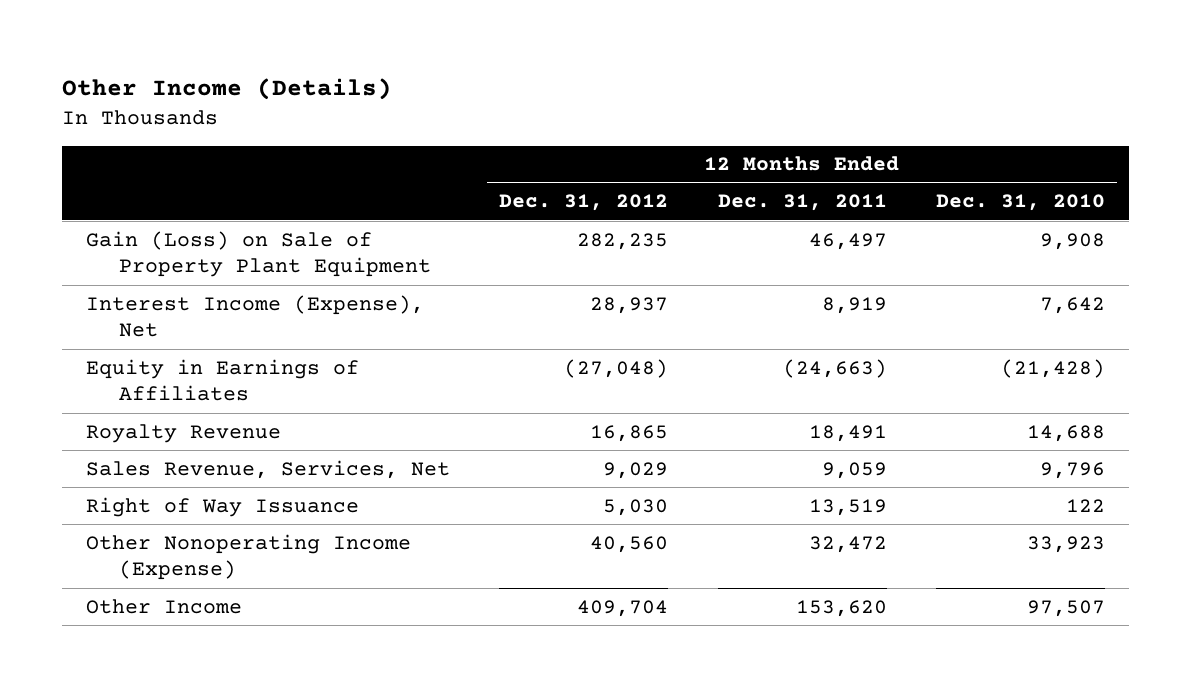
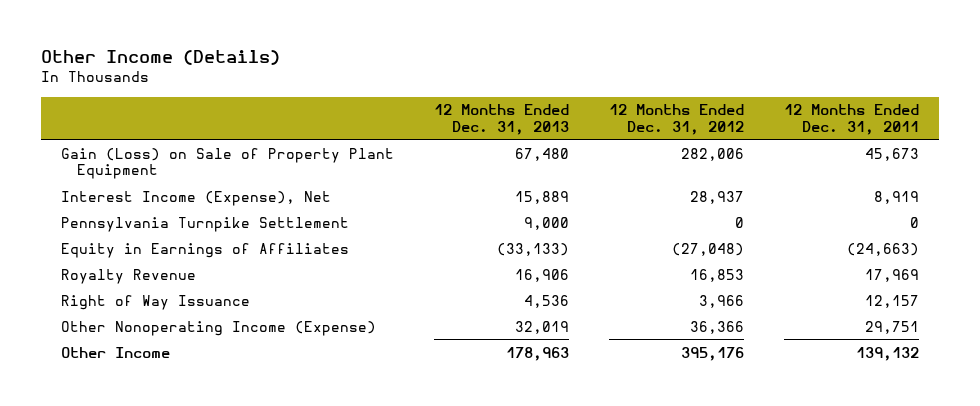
[935,194,1105,212] Dec. 31, 2010 -> none
none -> [434,104,570,135] 12 Months Ended Dec. 31, 2013
[577,232,669,250] 282,235 -> [681,147,745,161] 282,006
[808,232,887,250] 46,497 -> [865,147,920,161] 45,673
none -> [61,216,350,232] Pennsylvania Turnpike Settlement
[86,459,451,479] Sales Revenue, Services, Net -> none
[590,424,669,442] 16,865 -> [690,268,745,282] 16,853
[808,424,887,442] 18,491 -> [865,268,920,282] 17,969
[603,498,669,516] 5,030 -> [699,294,745,308] 3,966
[808,498,887,516] 13,519 -> [865,294,920,308] 12,157
[590,535,669,553] 40,560 -> [690,320,745,334] 36,366
[808,535,887,553] 32,472 -> [865,320,920,334] 29,751
[577,599,669,617] 409,704 -> [681,346,745,361] 395,176
[795,599,887,617] 153,620 -> [856,346,920,361] 139,132

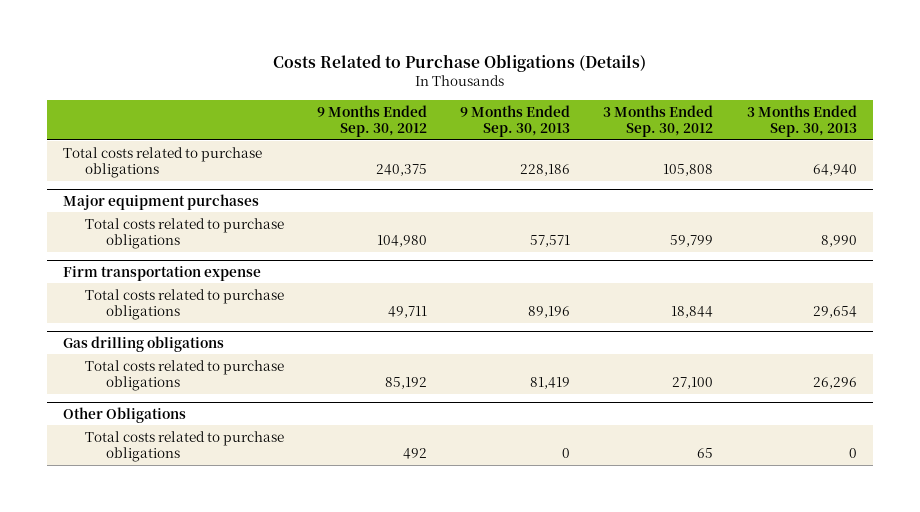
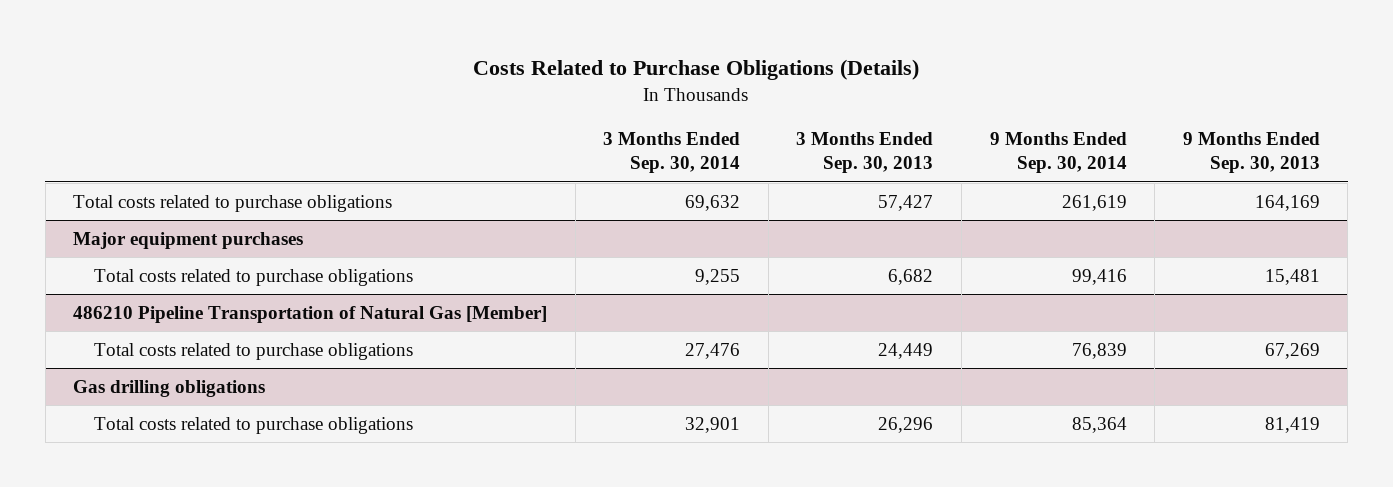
[317,104,428,137] 9 Months Ended Sep. 30, 2012 -> none
[603,104,714,137] 3 Months Ended Sep. 30, 2012 -> none
none -> [603,131,741,174] 3 Months Ended Sep. 30, 2014
none -> [989,131,1127,174] 9 Months Ended Sep. 30, 2014
[520,163,571,176] 228,186 -> [1254,194,1320,211] 164,169
[812,163,857,176] 64,940 -> [878,194,934,211] 57,427
[63,265,262,281] Firm transportation expense -> none
[530,234,571,247] 57,571 -> [1264,268,1320,285] 15,481
[820,234,857,247] 8,990 -> [888,268,934,285] 6,682
none -> [73,305,548,323] 486210 Pipeline Transportation of Natural Gas [Member]
[528,305,571,318] 89,196 -> [1264,342,1320,359] 67,269
[812,305,857,318] 29,654 -> [878,342,934,359] 24,449
[63,406,187,423] Other Obligations -> none
[84,430,284,462] Total costs related to purchase obligations -> none

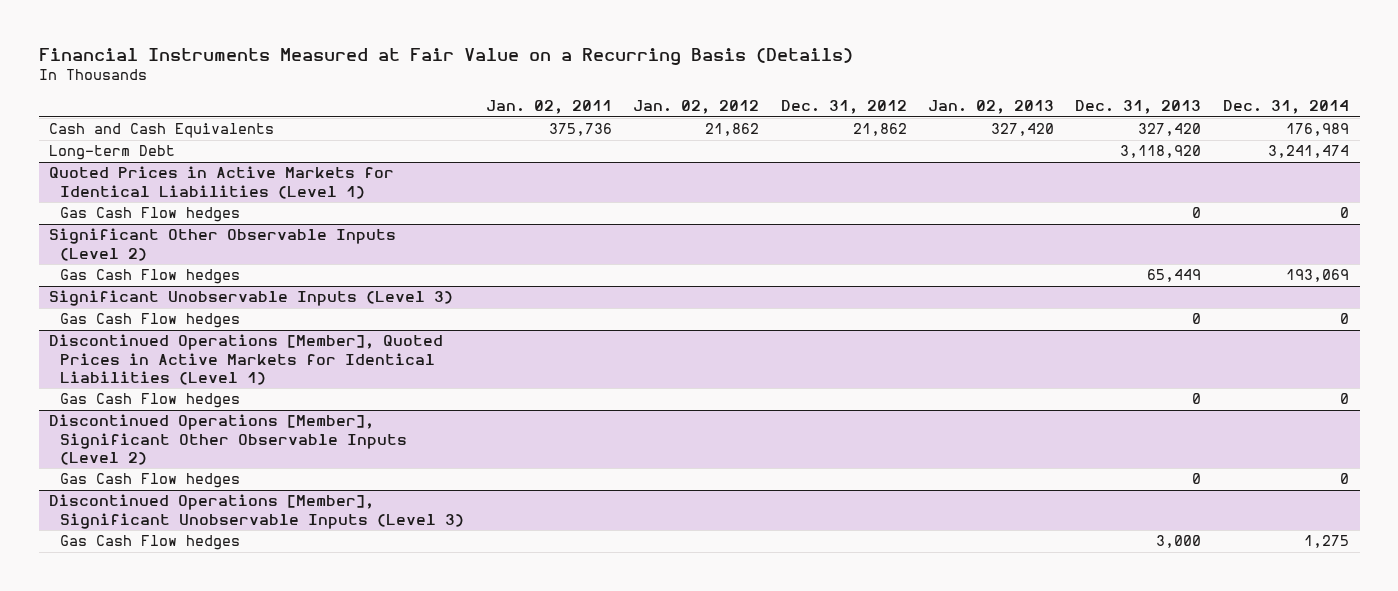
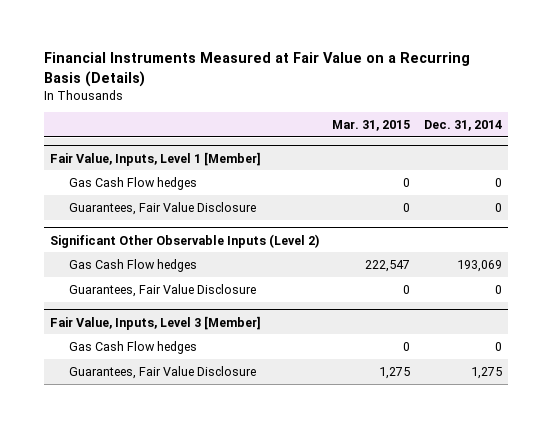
[485,99,612,114] Jan. 02, 2011 -> none
[633,99,760,114] Jan. 02, 2012 -> none
[780,99,907,114] Dec. 31, 2012 -> none
[927,99,1054,114] Jan. 02, 2013 -> none
[1075,99,1202,114] Dec. 31, 2013 -> none
none -> [332,119,411,131] Mar. 31, 2015
[49,123,275,139] Cash and Cash Equivalents -> none
[49,145,176,161] Long-term Debt -> none
[49,166,395,199] Quoted Prices in Active Markets for Identical Liabilities (Level 1) -> [50,151,262,166] Fair Value, Inputs, Level 1 [Member]
none -> [68,201,256,215] Guarantees, Fair Value Disclosure
[60,313,241,329] Gas Cash Flow hedges -> none
[49,334,444,385] Discontinued Operations [Member], Quoted Prices in Active Markets for Identical Liabilities (Level 1) -> none
[60,393,241,409] Gas Cash Flow hedges -> none
[49,414,408,465] Discontinued Operations [Member], Significant Other Observable Inputs (Level 2) -> none
none -> [68,283,256,297] Guarantees, Fair Value Disclosure
[49,290,454,307] Significant Unobservable Inputs (Level 3) -> [50,315,262,330] Fair Value, Inputs, Level 3 [Member]
[49,494,465,529] Discontinued Operations [Member], Significant Unobservable Inputs (Level 3) -> none
[60,535,241,551] Gas Cash Flow hedges -> [68,365,256,379] Guarantees, Fair Value Disclosure

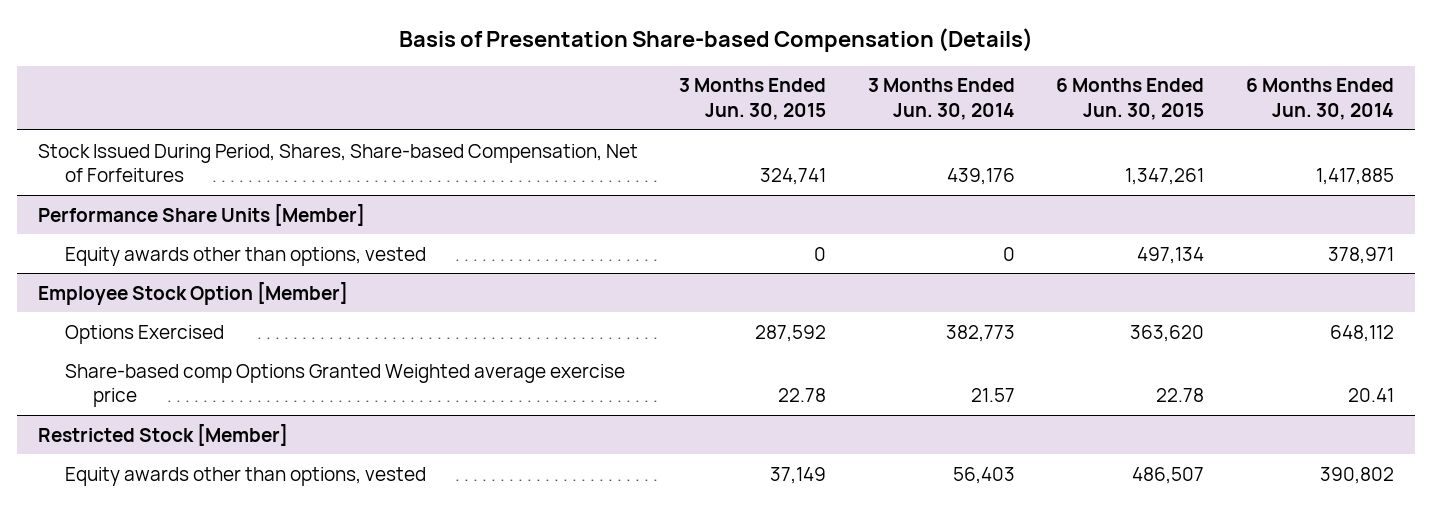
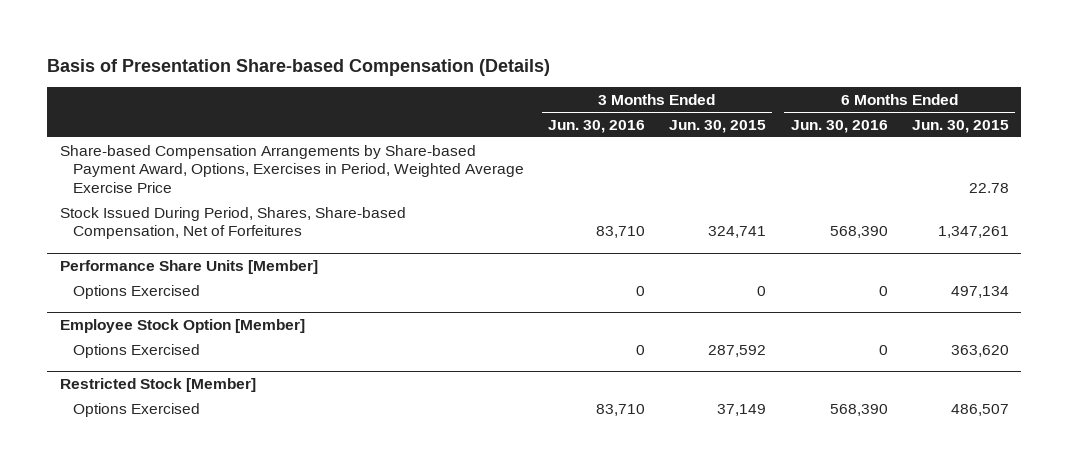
[867,78,1015,121] 3 Months Ended Jun. 30, 2014 -> none
[1246,78,1395,121] 6 Months Ended Jun. 30, 2014 -> none
none -> [548,119,646,133] Jun. 30, 2016
none -> [790,119,888,133] Jun. 30, 2016
none -> [59,144,525,194] Share-based Compensation Arrangements by Share-based Payment Award, Options, Exercises in Period, Weighted Average Exercise Price
[65,246,427,266] Equity awards other than options, vested -> [73,284,201,299] Options Exercised
[65,363,626,408] Share-based comp Options Granted Weighted average exercise price -> none
[65,466,427,486] Equity awards other than options, vested -> [73,402,201,417] Options Exercised

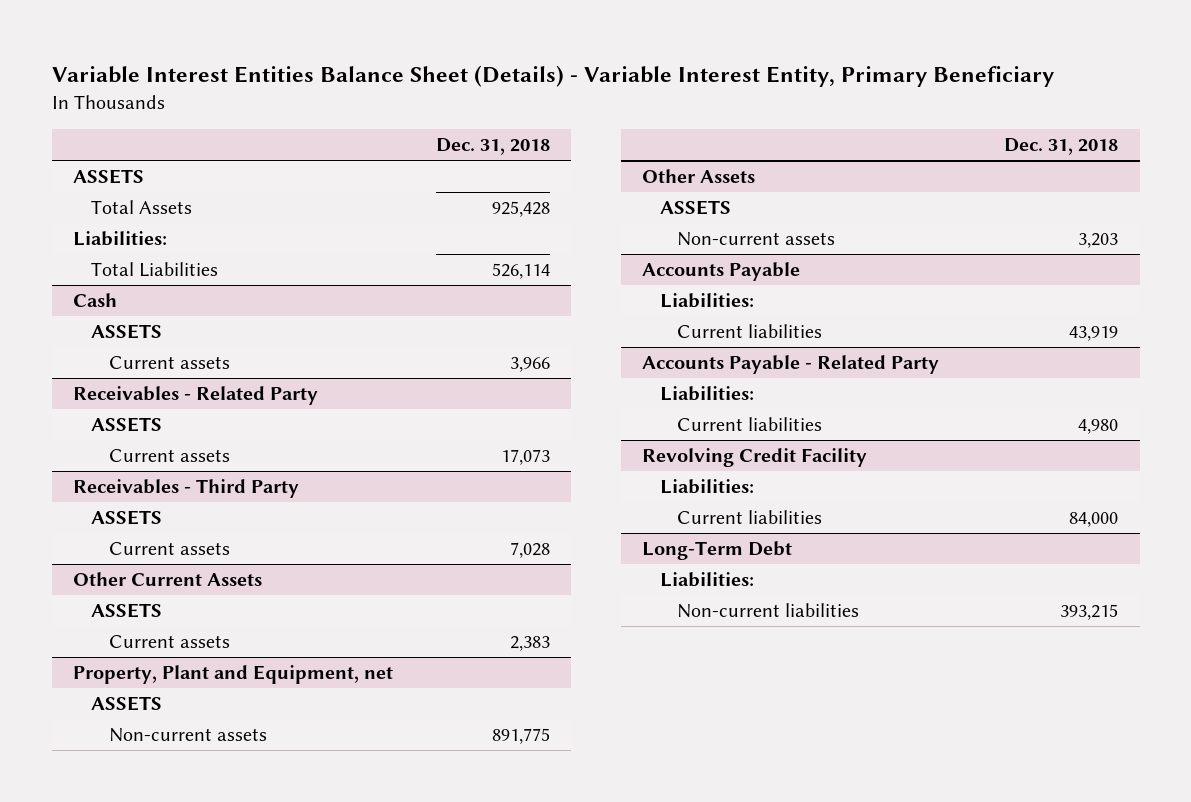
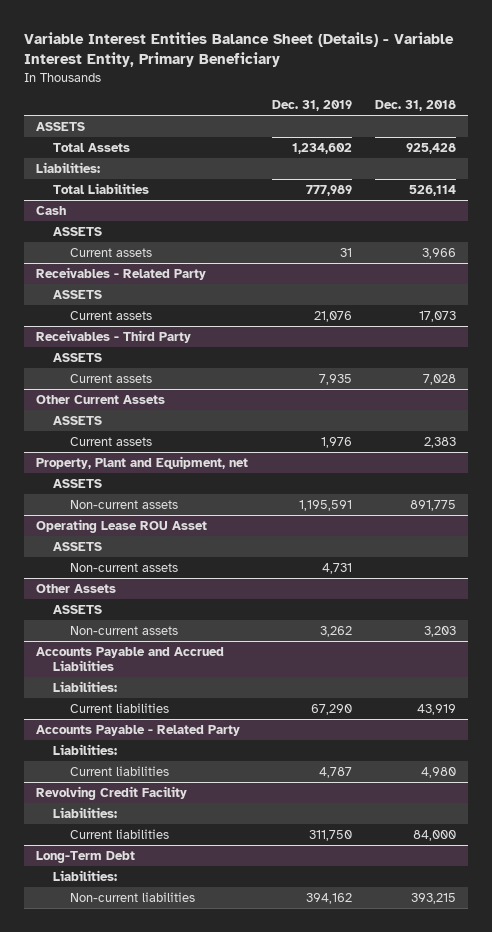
none -> [271,100,352,112] Dec. 31, 2019
none -> [35,518,207,533] Operating Lease ROU Asset
none -> [52,541,102,551] ASSETS
none -> [70,562,179,572] Non-current assets
[641,262,800,282] Accounts Payable -> [35,646,224,672] Accounts Payable and Accrued Liabilities

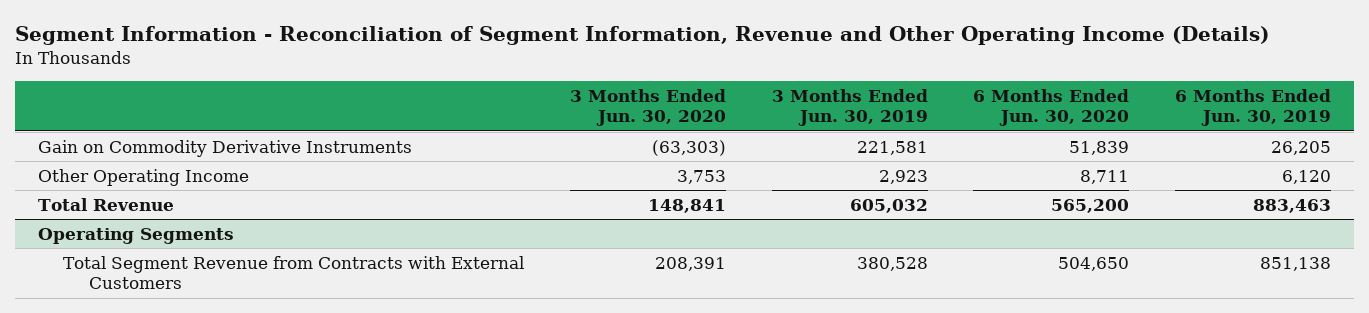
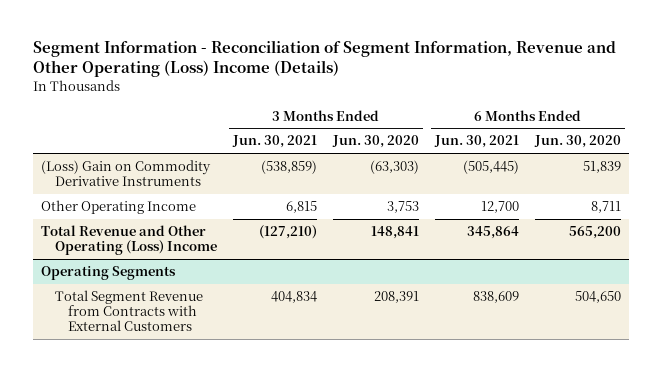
[15,26,1270,46] Segment Information - Reconciliation of Segment Information, Revenue and Other Operating Income (Details) -> [33,40,617,78] Segment Information - Reconciliation of Segment Information, Revenue and Other Operating (Loss) Income (Details)
[771,88,928,126] 3 Months Ended Jun. 30, 2019 -> none
[1175,88,1332,126] 6 Months Ended Jun. 30, 2019 -> none
none -> [231,135,317,149] Jun. 30, 2021
none -> [434,135,520,149] Jun. 30, 2021
[37,139,412,157] Gain on Commodity Derivative Instruments -> [41,160,212,186] (Loss) Gain on Commodity Derivative Instruments
[37,197,174,211] Total Revenue -> [41,225,217,255] Total Revenue and Other Operating (Loss) Income

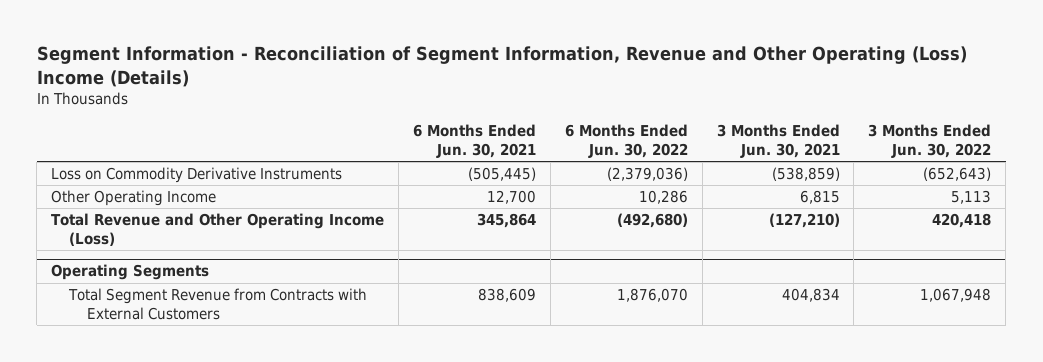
[331,135,419,149] Jun. 30, 2020 -> none
[534,135,622,149] Jun. 30, 2020 -> none
none -> [564,124,688,158] 6 Months Ended Jun. 30, 2022
none -> [868,124,992,158] 3 Months Ended Jun. 30, 2022
[41,160,212,186] (Loss) Gain on Commodity Derivative Instruments -> [51,167,343,184] Loss on Commodity Derivative Instruments
[41,225,217,255] Total Revenue and Other Operating (Loss) Income -> [51,213,385,246] Total Revenue and Other Operating Income (Loss)

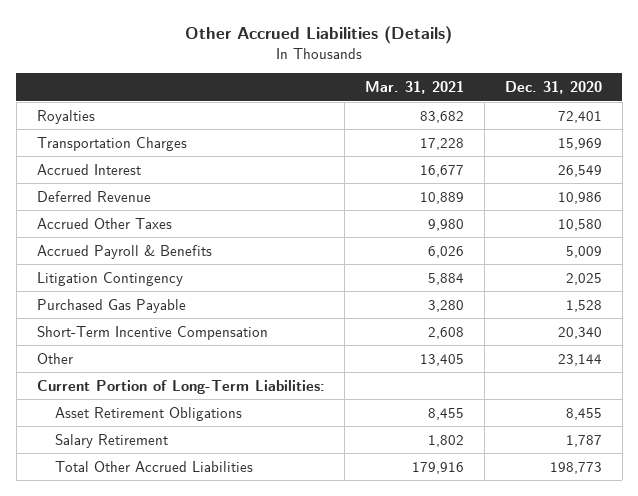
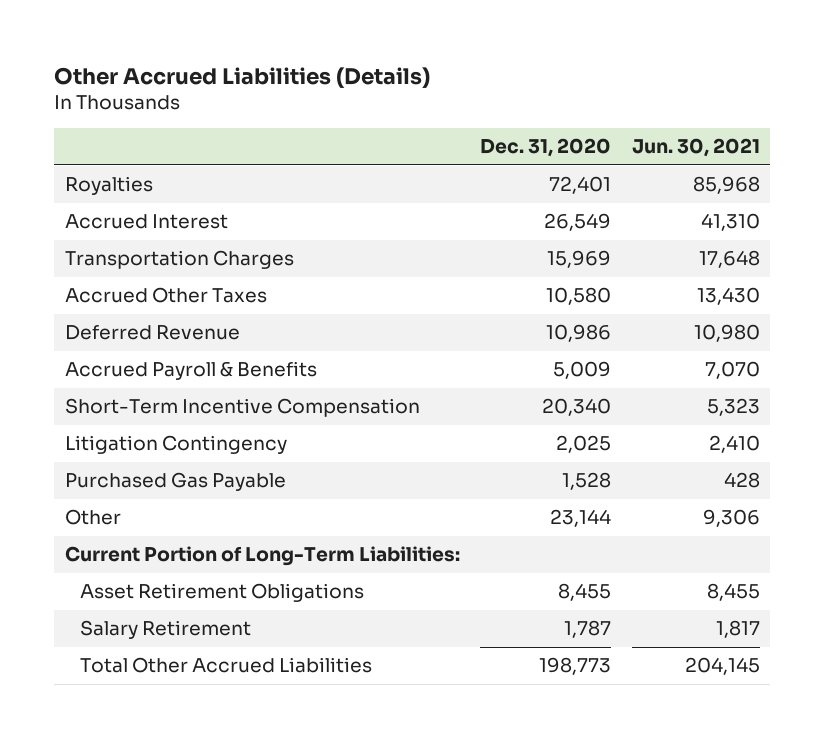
[365,81,465,95] Mar. 31, 2021 -> none
none -> [631,138,760,158] Jun. 30, 2021
[36,136,187,151] Transportation Charges -> [64,250,294,270] Transportation Charges
[36,190,151,202] Deferred Revenue -> [64,325,240,341] Deferred Revenue
[36,325,268,340] Short-Term Incentive Compensation -> [64,398,420,418] Short-Term Incentive Compensation

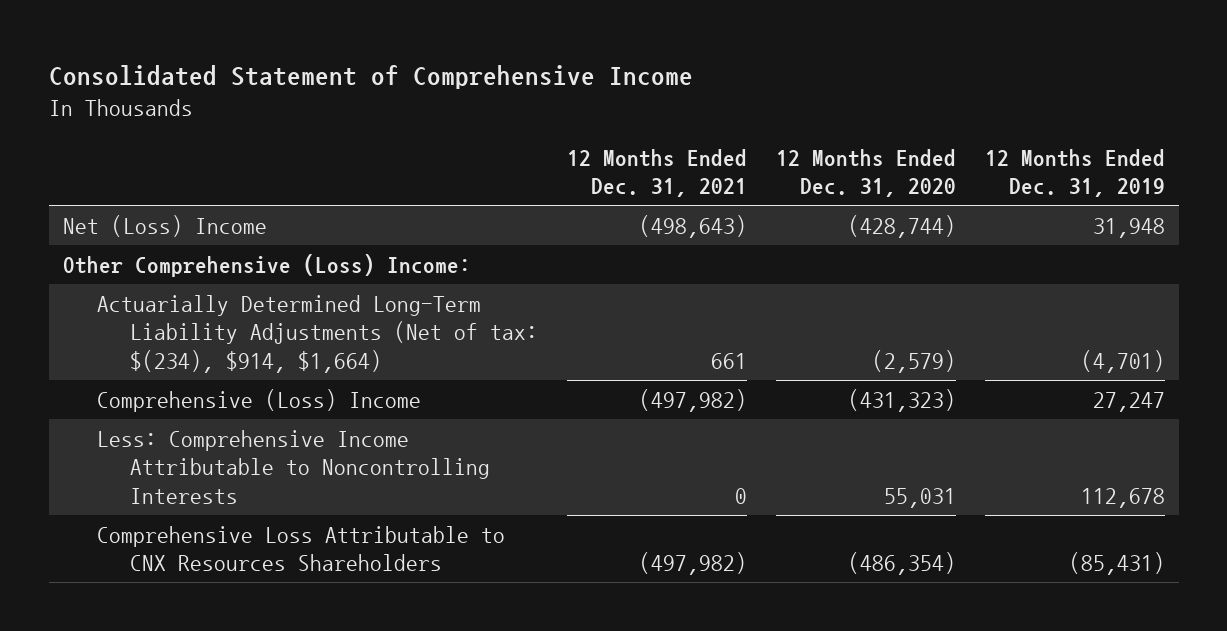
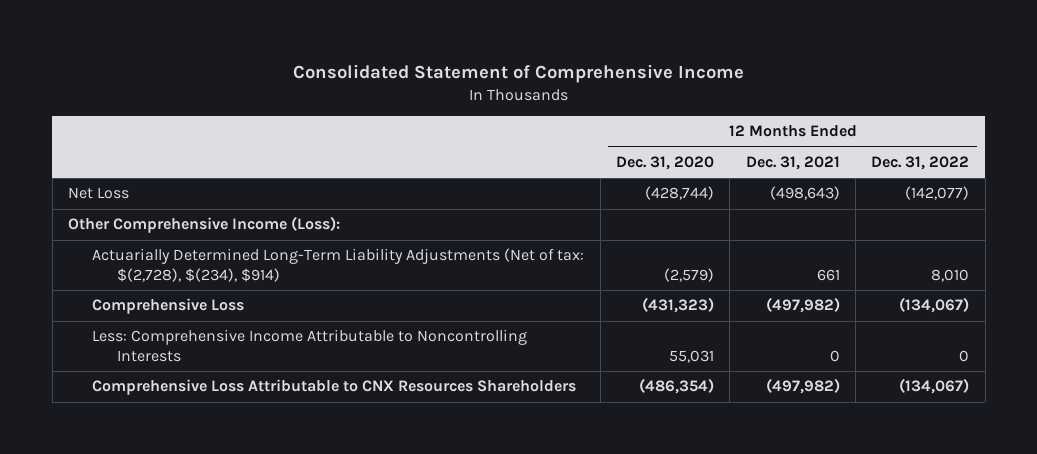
[984,148,1165,198] 12 Months Ended Dec. 31, 2019 -> none
none -> [871,155,970,170] Dec. 31, 2022
[62,214,267,237] Net (Loss) Income -> [68,187,130,200] Net Loss
[62,253,471,277] Other Comprehensive (Loss) Income: -> [68,216,341,234] Other Comprehensive Income (Loss):
[96,294,539,373] Actuarially Determined Long-Term Liability Adjustments (Net of tax: $(234), $914, $1,664) -> [92,248,585,282] Actuarially Determined Long-Term Liability Adjustments (Net of tax: $(2,728), $(234), $914)
[96,388,421,412] Comprehensive (Loss) Income -> [92,298,245,315] Comprehensive Loss

